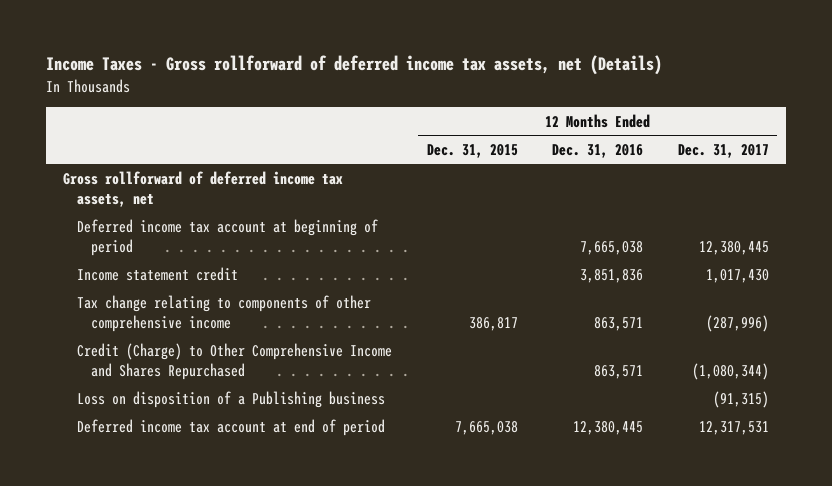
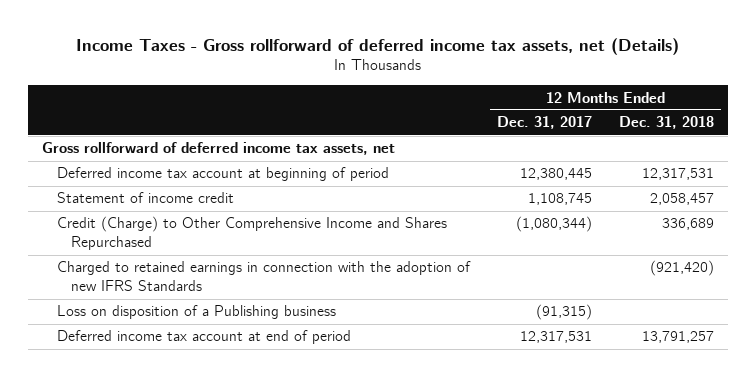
[426,143,518,158] Dec. 31, 2015 -> none
[552,143,644,158] Dec. 31, 2016 -> none
none -> [619,116,715,130] Dec. 31, 2018
[76,294,371,332] Tax change relating to components of other comprehensive income -> none
[76,266,238,281] Income statement credit -> [56,192,234,204] Statement of income credit
[705,268,769,283] 1,017,430 -> [528,193,593,206] 1,108,745
none -> [56,261,471,292] Charged to retained earnings in connection with the adoption of new IFRS Standards

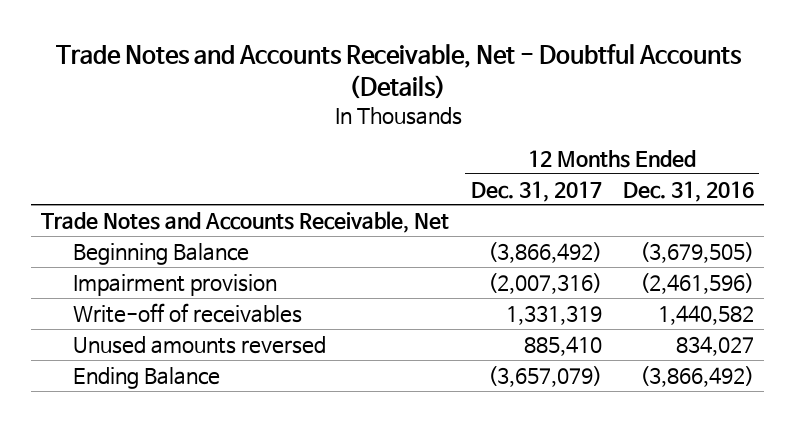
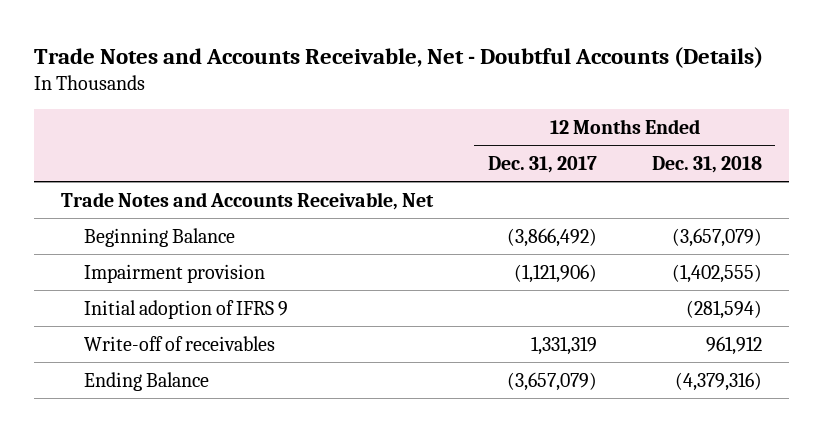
[622,180,754,202] Dec. 31, 2016 -> none
none -> [651,156,762,174] Dec. 31, 2018
[487,272,602,294] (2,007,316) -> [513,263,597,283] (1,121,906)
none -> [84,299,289,319] Initial adoption of IFRS 9
[73,335,327,354] Unused amounts reversed -> none

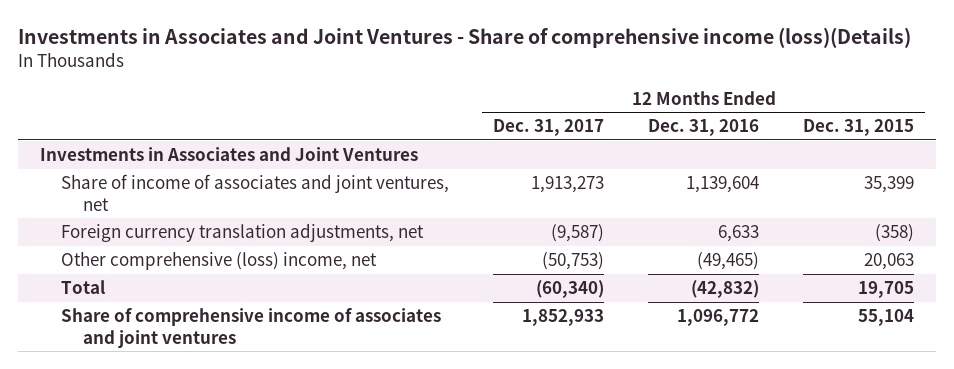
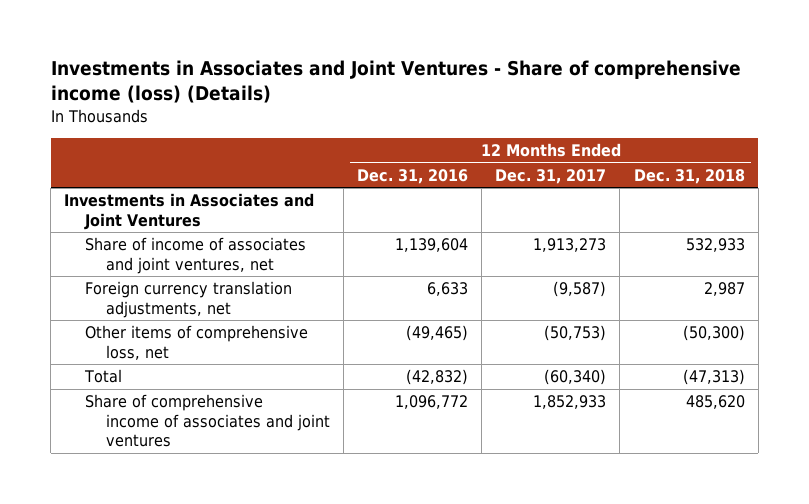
[17,27,911,49] Investments in Associates and Joint Ventures - Share of comprehensive income (loss)(Details) -> [50,60,741,104] Investments in Associates and Joint Ventures - Share of comprehensive income (loss) (Details)
[803,119,915,137] Dec. 31, 2015 -> none
none -> [633,168,745,184] Dec. 31, 2018
[61,251,378,271] Other comprehensive (loss) income, net -> [85,325,309,360] Other items of comprehensive loss, net

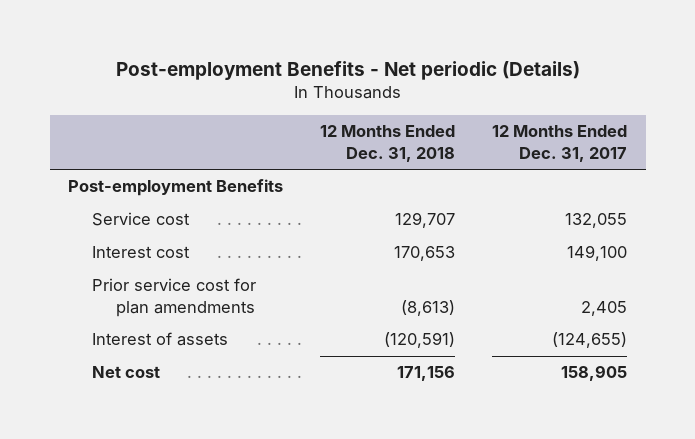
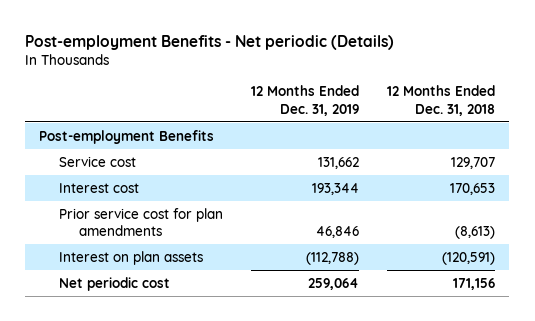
[492,125,628,162] 12 Months Ended Dec. 31, 2017 -> none
none -> [251,85,360,116] 12 Months Ended Dec. 31, 2019
[92,332,229,347] Interest of assets -> [59,250,204,265] Interest on plan assets
[92,366,161,379] Net cost -> [59,276,171,291] Net periodic cost

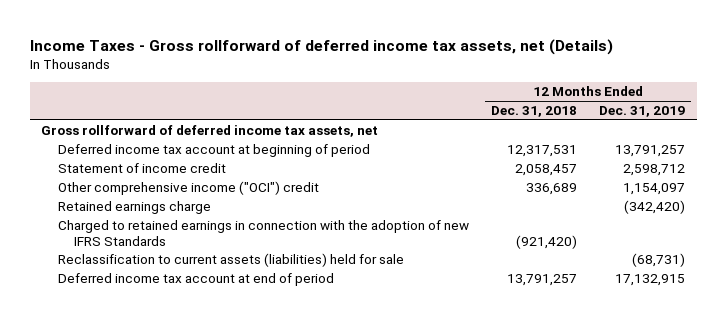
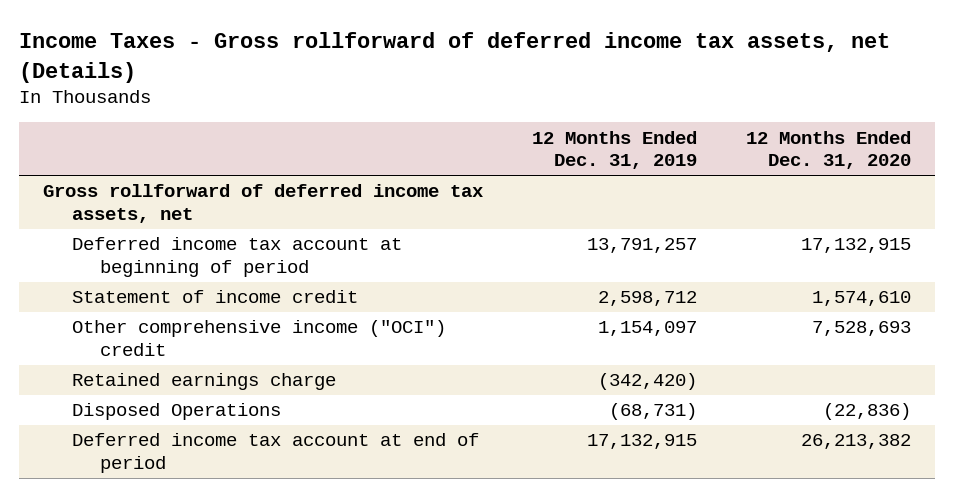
[490,106,577,118] Dec. 31, 2018 -> none
none -> [745,130,911,170] 12 Months Ended Dec. 31, 2020
[57,220,469,246] Charged to retained earnings in connection with the adoption of new IFRS Standards -> none
[57,253,404,268] Reclassification to current assets (liabilities) held for sale -> [71,403,281,421] Disposed Operations

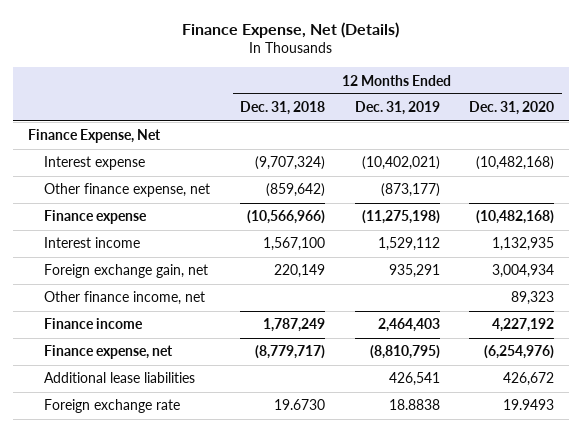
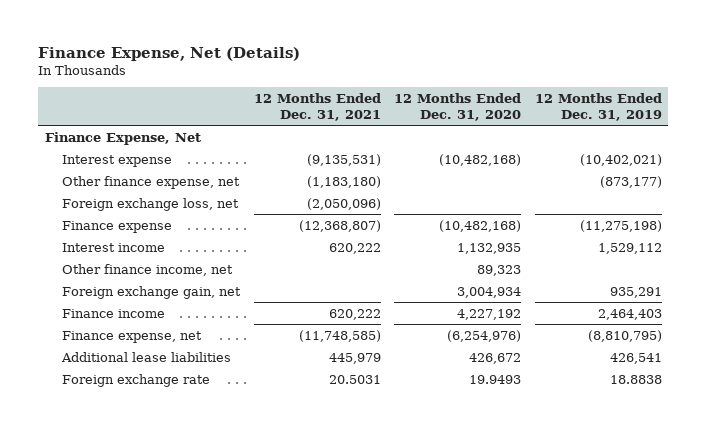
[239,101,325,116] Dec. 31, 2018 -> none
none -> [253,92,381,121] 12 Months Ended Dec. 31, 2021
none -> [62,197,240,211] Foreign exchange loss, net
[44,264,209,279] Foreign exchange gain, net -> [62,285,242,299] Foreign exchange gain, net

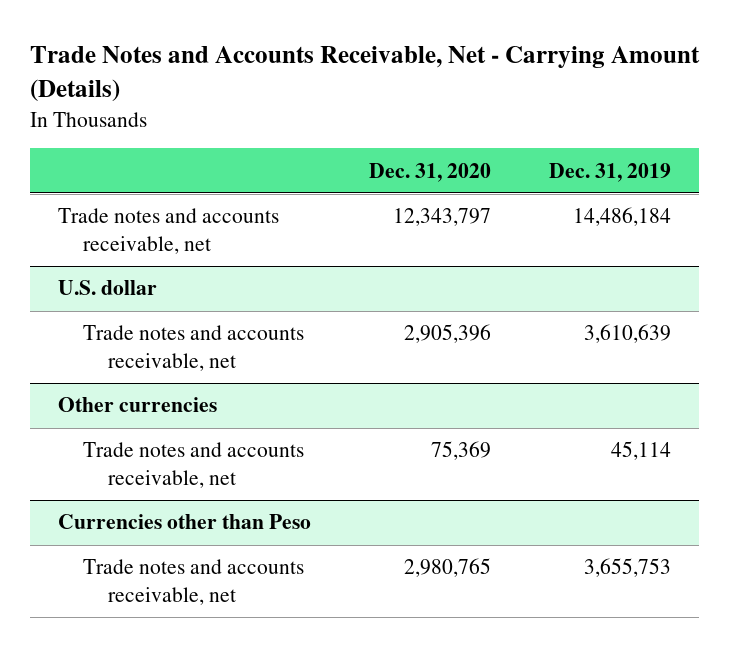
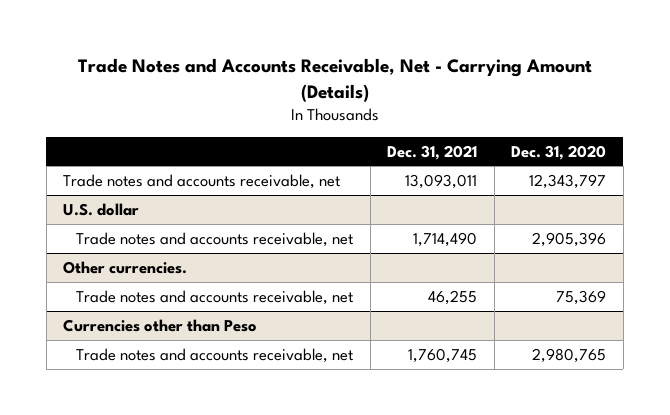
[548,162,671,182] Dec. 31, 2019 -> none
none -> [387,144,478,160] Dec. 31, 2021
[58,397,218,413] Other currencies -> [63,260,188,274] Other currencies.

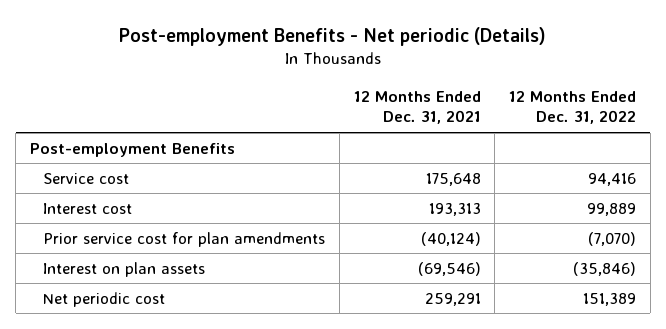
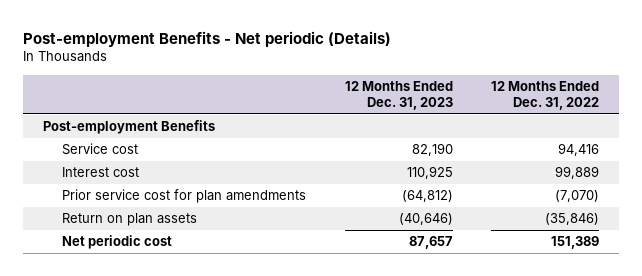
[353,90,481,125] 12 Months Ended Dec. 31, 2021 -> none
none -> [344,80,453,111] 12 Months Ended Dec. 31, 2023
[43,261,206,277] Interest on plan assets -> [62,213,198,227] Return on plan assets

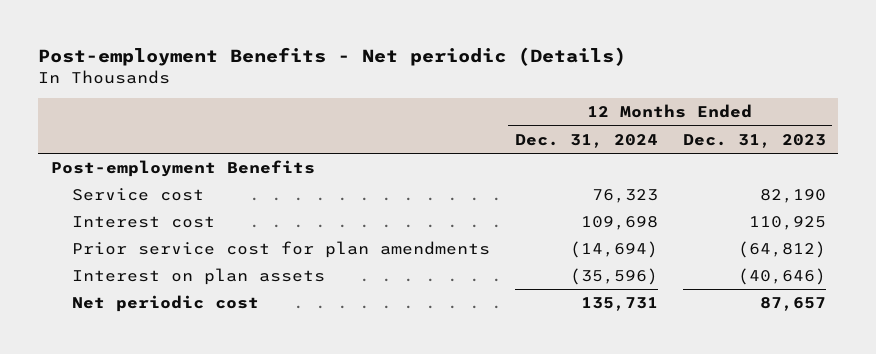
[491,80,600,111] 12 Months Ended Dec. 31, 2022 -> none
none -> [514,133,658,148] Dec. 31, 2024
[62,213,198,227] Return on plan assets -> [71,268,325,286] Interest on plan assets

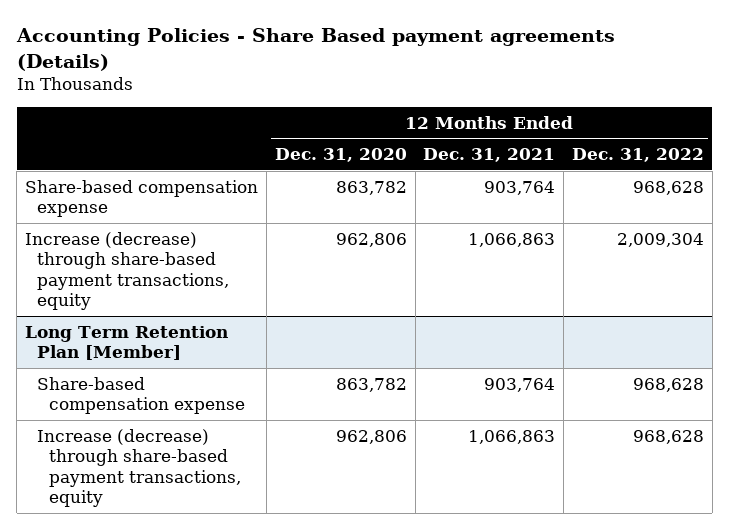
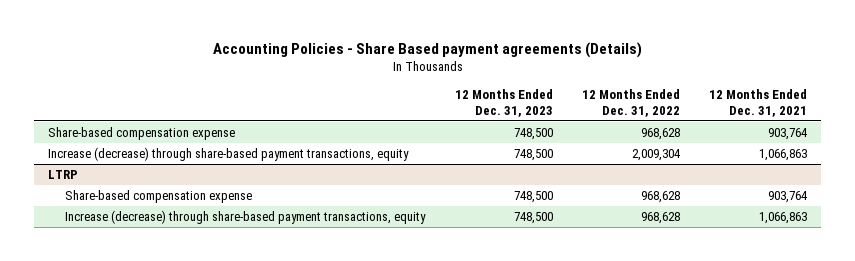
[274,148,407,163] Dec. 31, 2020 -> none
none -> [454,88,553,117] 12 Months Ended Dec. 31, 2023
[25,325,229,361] Long Term Retention Plan [Member] -> [48,169,79,179] LTRP

